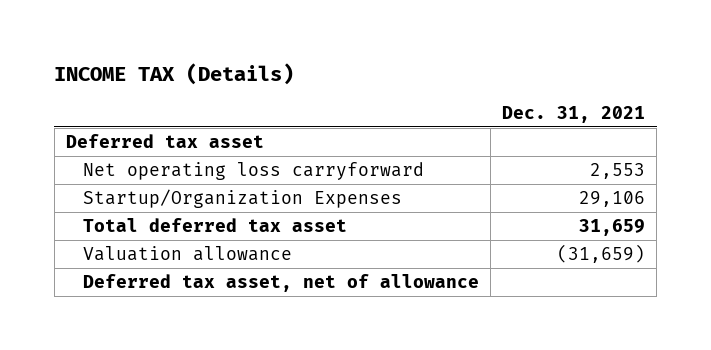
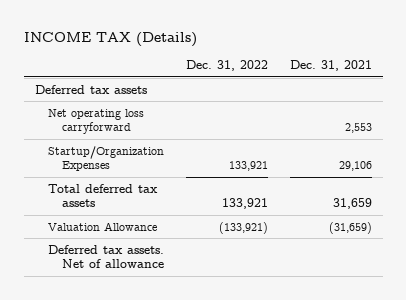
none -> [185,60,268,72] Dec. 31, 2022
[65,134,264,149] Deferred tax asset -> [34,84,147,94] Deferred tax assets
[82,218,347,233] Total deferred tax asset -> [48,183,159,208] Total deferred tax assets
[82,246,292,262] Valuation allowance -> [48,221,158,231] Valuation Allowance
[82,274,479,293] Deferred tax asset, net of allowance -> [48,244,165,269] Deferred tax assets. Net of allowance

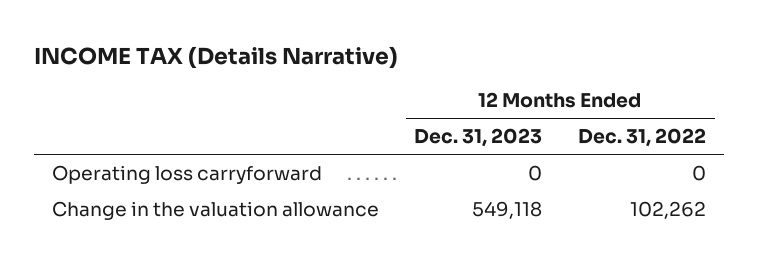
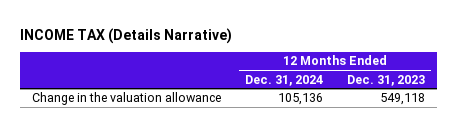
[578,128,707,148] Dec. 31, 2022 -> none
none -> [245,74,324,86] Dec. 31, 2024
[51,164,322,184] Operating loss carryforward -> none

